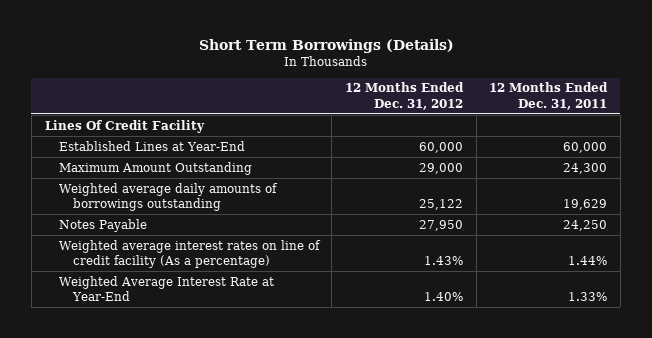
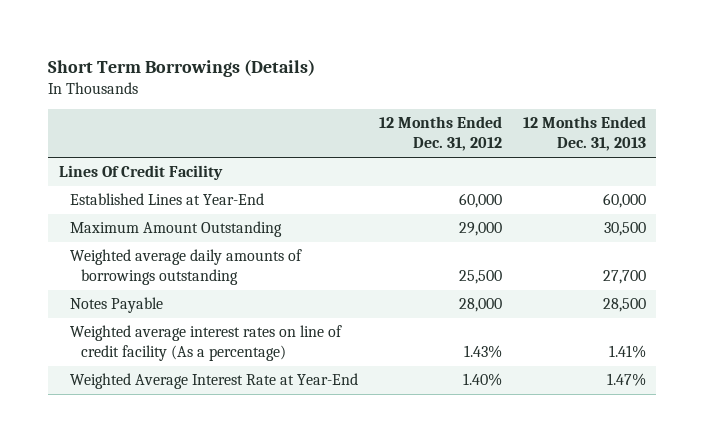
[489,82,609,110] 12 Months Ended Dec. 31, 2011 -> none
none -> [522,116,646,152] 12 Months Ended Dec. 31, 2013
[419,199,464,211] 25,122 -> [458,270,502,285] 25,500
[419,219,464,231] 27,950 -> [458,298,502,313] 28,000

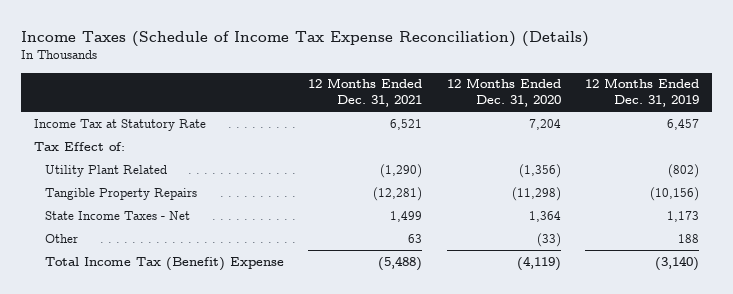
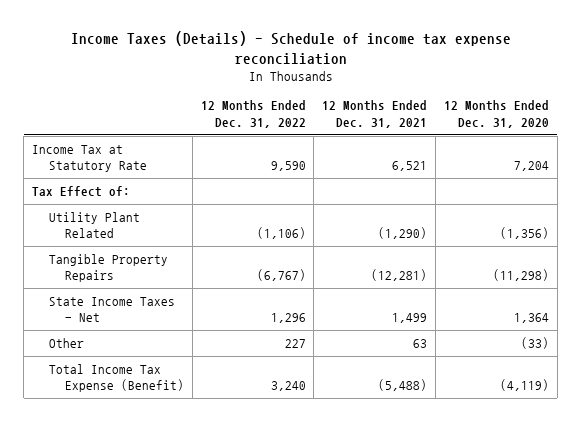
[21,30,590,47] Income Taxes (Schedule of Income Tax Expense Reconciliation) (Details) -> [70,31,511,65] Income Taxes (Details) - Schedule of income tax expense reconciliation
[585,78,700,108] 12 Months Ended Dec. 31, 2019 -> none
none -> [200,100,306,128] 12 Months Ended Dec. 31, 2022
[44,256,284,271] Total Income Tax (Benefit) Expense -> [48,364,184,393] Total Income Tax Expense (Benefit)

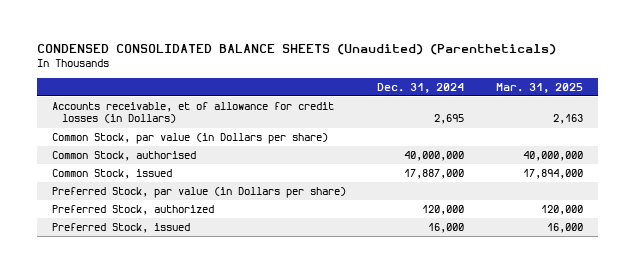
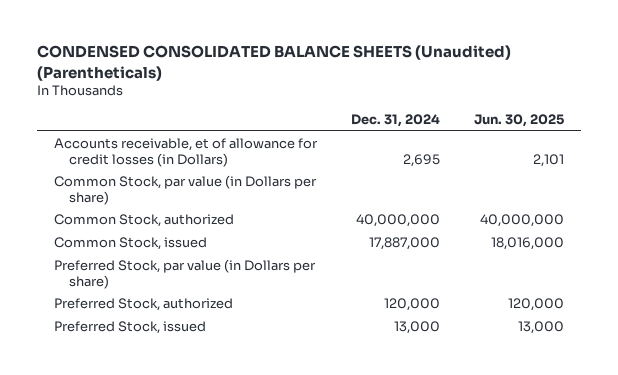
[495,82,583,93] Mar. 31, 2025 -> none
none -> [473,114,564,128] Jun. 30, 2025
[52,151,197,162] Common Stock, authorised -> [54,214,235,228] Common Stock, authorized
[428,223,465,234] 16,000 -> [393,321,440,335] 13,000

